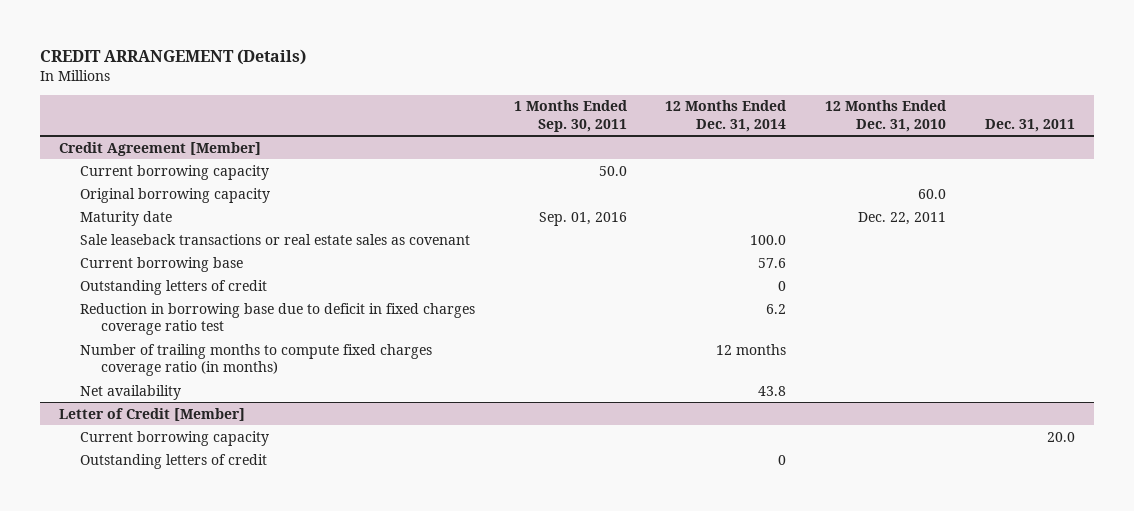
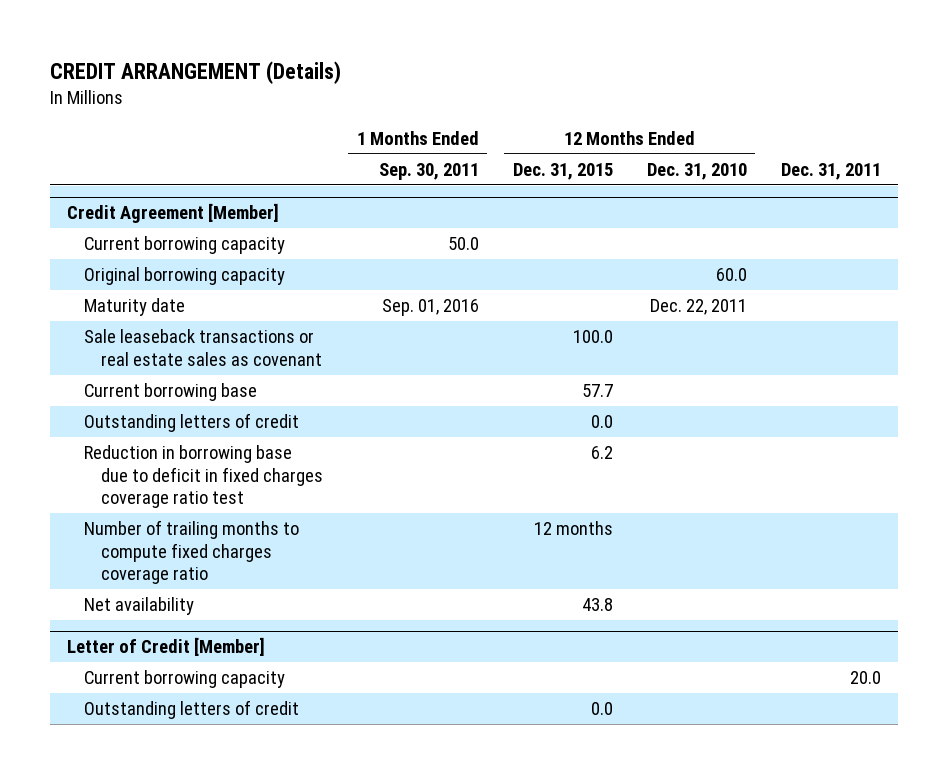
[665,100,787,132] 12 Months Ended Dec. 31, 2014 -> none
none -> [512,162,613,180] Dec. 31, 2015
[80,343,433,376] Number of trailing months to compute fixed charges coverage ratio (in months) -> [83,520,299,585] Number of trailing months to compute fixed charges coverage ratio

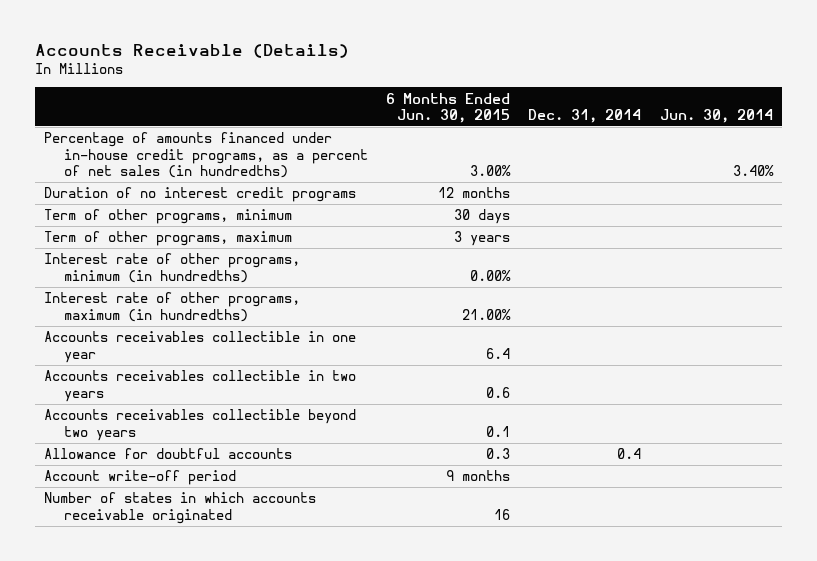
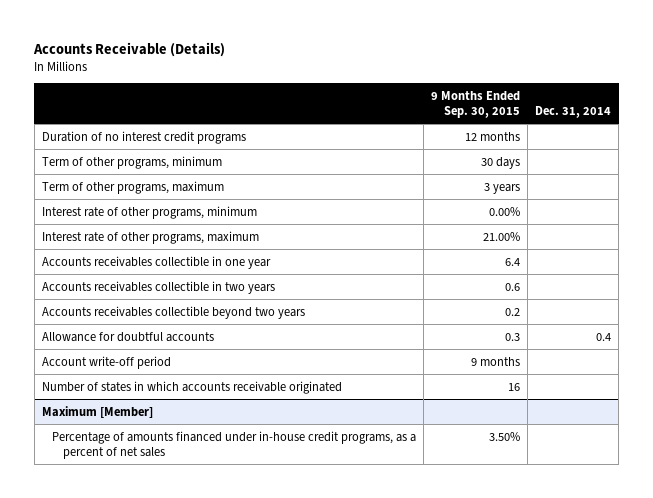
[385,92,510,123] 6 Months Ended Jun. 30, 2015 -> none
[659,108,773,123] Jun. 30, 2014 -> none
none -> [431,90,521,118] 9 Months Ended Sep. 30, 2015
[44,132,368,178] Percentage of amounts financed under in-house credit programs, as a percent of net sales (in hundredths) -> none
[44,253,301,283] Interest rate of other programs, minimum (in hundredths) -> [41,205,257,219] Interest rate of other programs, minimum
[44,292,301,322] Interest rate of other programs, maximum (in hundredths) -> [41,230,259,244] Interest rate of other programs, maximum
none -> [41,405,153,418] Maximum [Member]
none -> [52,430,417,459] Percentage of amounts financed under in-house credit programs, as a percent of net sales

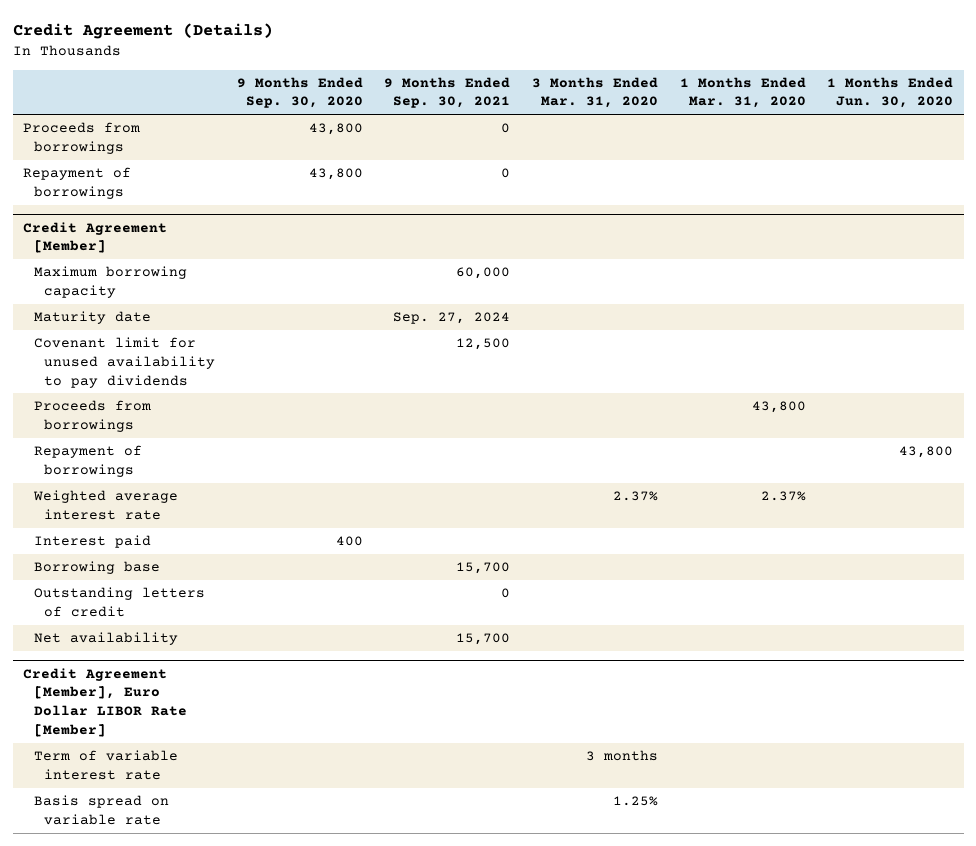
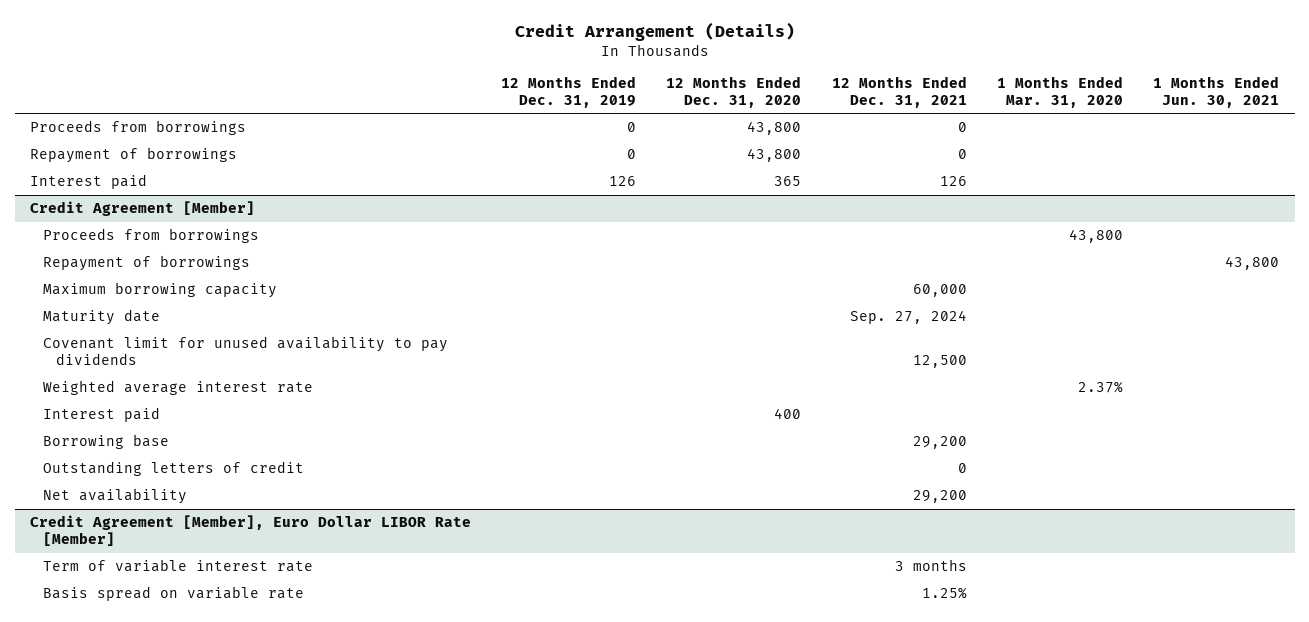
[12,23,273,40] Credit Agreement (Details) -> [514,21,795,41] Credit Arrangement (Details)
[236,76,363,109] 9 Months Ended Sep. 30, 2020 -> none
[384,76,511,109] 9 Months Ended Sep. 30, 2021 -> none
[531,76,658,109] 3 Months Ended Mar. 31, 2020 -> none
[827,76,954,109] 1 Months Ended Jun. 30, 2020 -> none
none -> [501,76,637,108] 12 Months Ended Dec. 31, 2019
none -> [666,76,802,108] 12 Months Ended Dec. 31, 2020
none -> [831,76,967,108] 12 Months Ended Dec. 31, 2021
none -> [1153,76,1280,108] 1 Months Ended Jun. 30, 2021
none -> [29,174,147,190] Interest paid
[33,400,151,432] Proceeds from borrowings -> [43,228,260,244] Proceeds from borrowings
[33,445,142,477] Repayment of borrowings -> [43,255,251,272] Repayment of borrowings

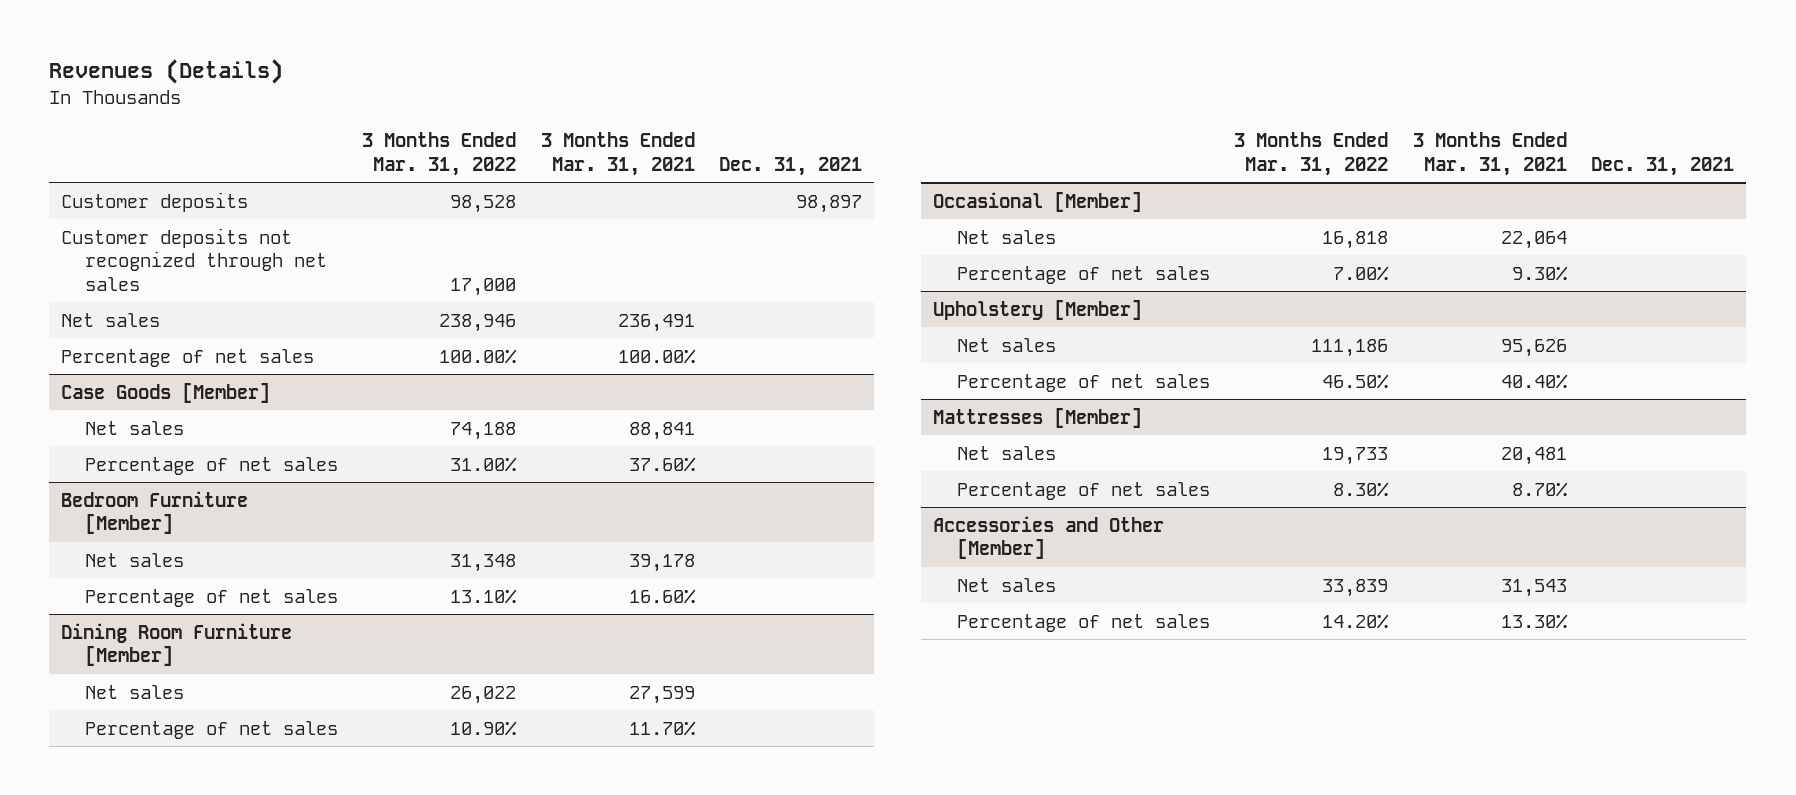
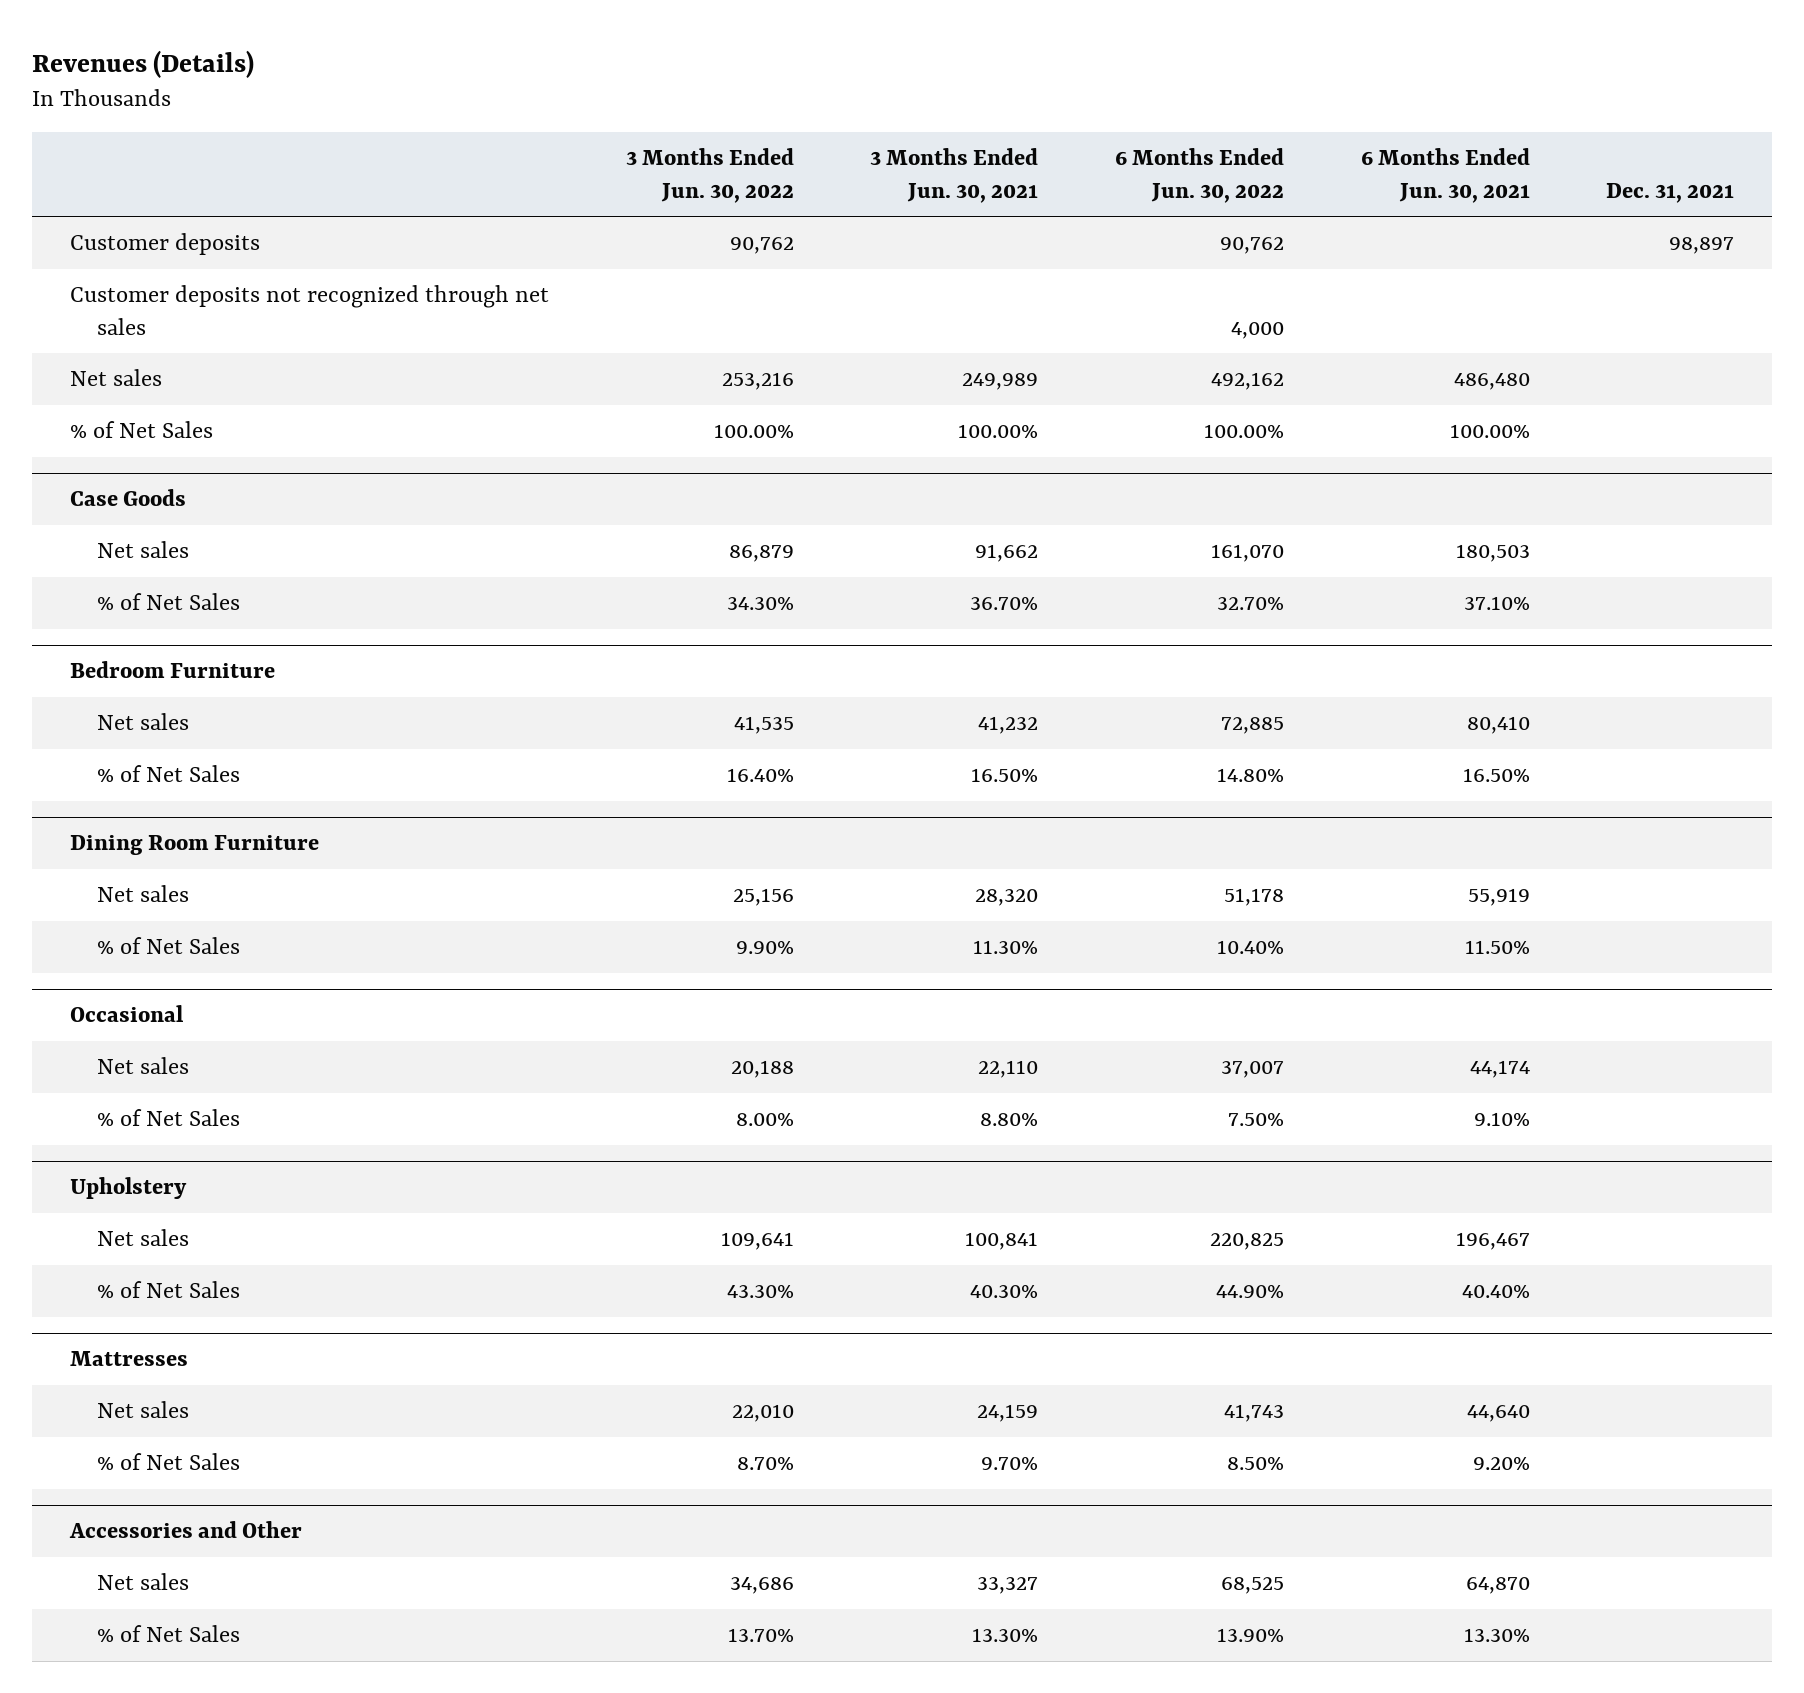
[362,132,517,176] 3 Months Ended Mar. 31, 2022 -> none
[540,132,695,176] 3 Months Ended Mar. 31, 2021 -> none
none -> [625,148,794,203] 3 Months Ended Jun. 30, 2022
none -> [870,148,1039,203] 3 Months Ended Jun. 30, 2021
none -> [1115,148,1285,203] 6 Months Ended Jun. 30, 2022
none -> [1360,148,1530,203] 6 Months Ended Jun. 30, 2021
[61,348,315,367] Percentage of net sales -> [70,421,214,439] % of Net Sales
[61,382,271,403] Case Goods [Member] -> [70,489,187,507] Case Goods
[84,456,338,475] Percentage of net sales -> [96,593,240,611] % of Net Sales
[61,490,249,535] Bedroom Furniture [Member] -> [70,661,276,679] Bedroom Furniture
[84,588,338,607] Percentage of net sales -> [96,765,240,783] % of Net Sales
[61,622,293,667] Dining Room Furniture [Member] -> [70,835,320,856] Dining Room Furniture
[84,720,338,739] Percentage of net sales -> [96,937,240,955] % of Net Sales
[933,191,1143,212] Occasional [Member] -> [70,1005,184,1023] Occasional
[956,265,1210,284] Percentage of net sales -> [96,1109,240,1127] % of Net Sales
[933,299,1143,320] Upholstery [Member] -> [70,1177,188,1200] Upholstery
[956,373,1210,392] Percentage of net sales -> [96,1281,240,1299] % of Net Sales
[933,407,1143,428] Mattresses [Member] -> [70,1351,189,1367] Mattresses
[956,481,1210,500] Percentage of net sales -> [96,1453,240,1471] % of Net Sales
[933,515,1165,560] Accessories and Other [Member] -> [69,1521,303,1539] Accessories and Other
[956,613,1210,632] Percentage of net sales -> [96,1625,240,1643] % of Net Sales

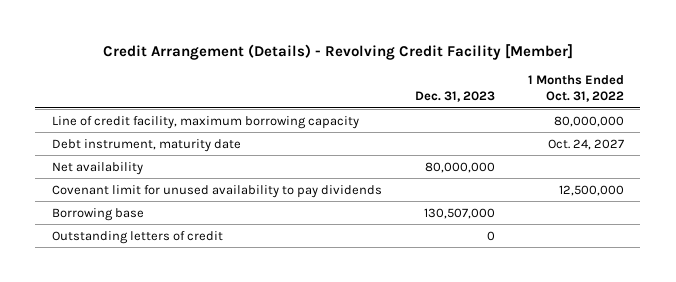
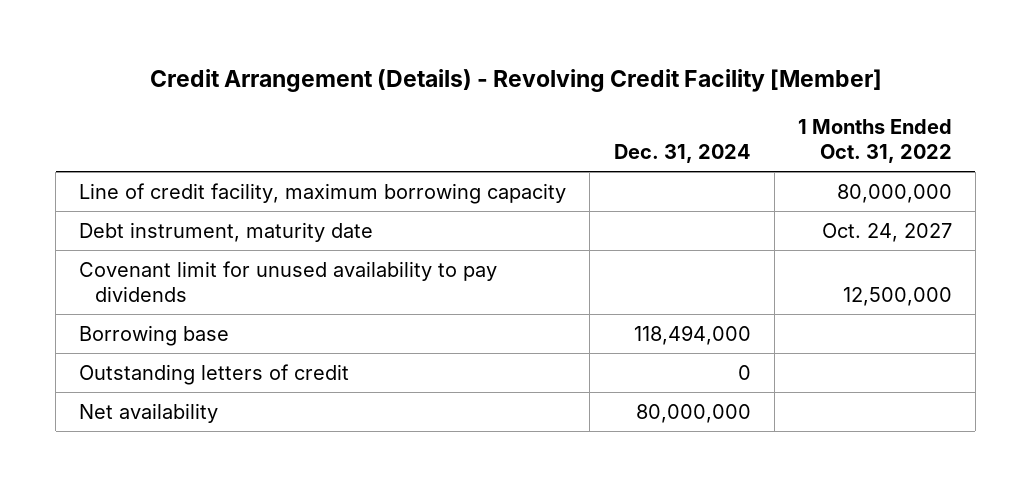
[414,91,495,103] Dec. 31, 2023 -> none
none -> [613,143,751,163] Dec. 31, 2024
[51,161,143,175] Net availability -> [79,402,219,423] Net availability

